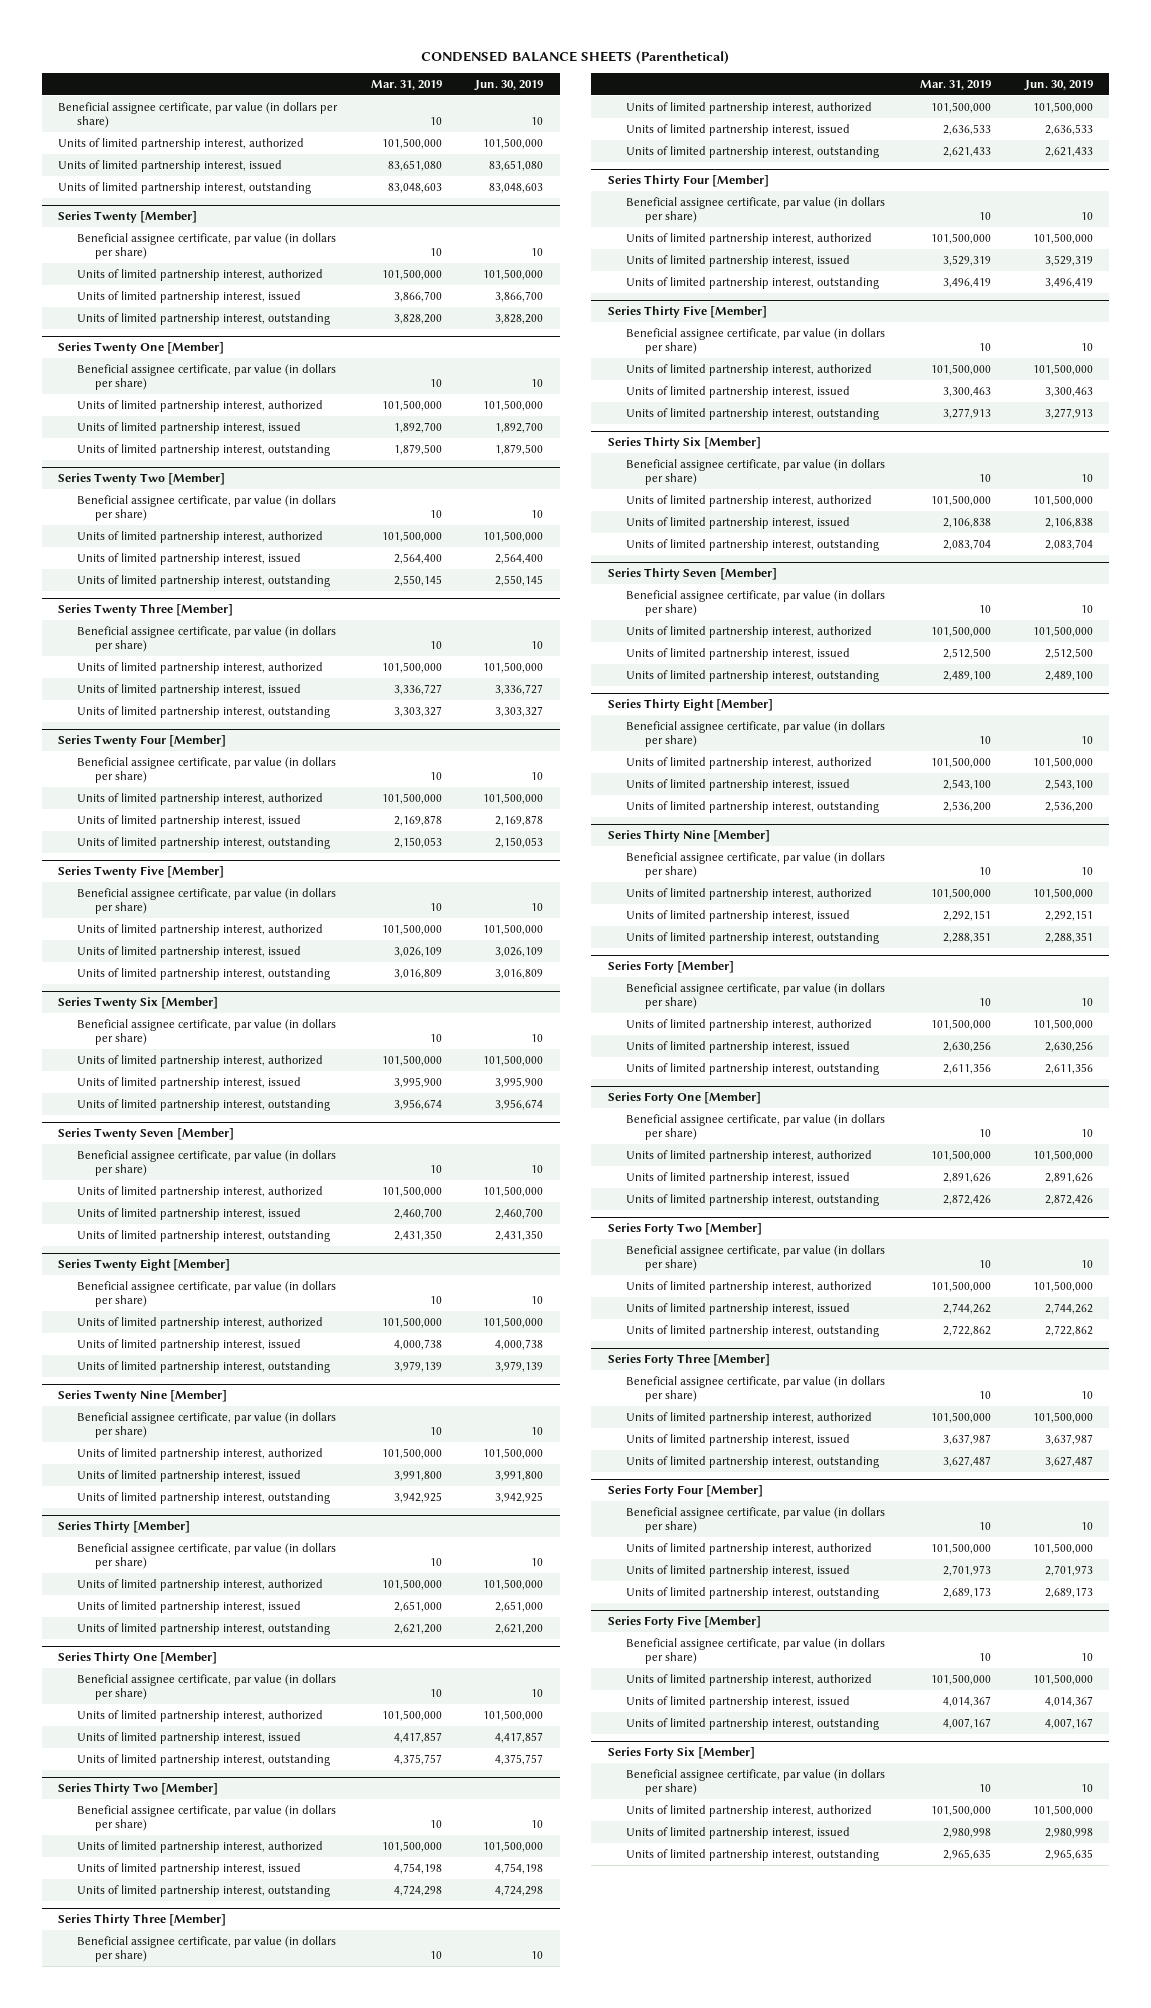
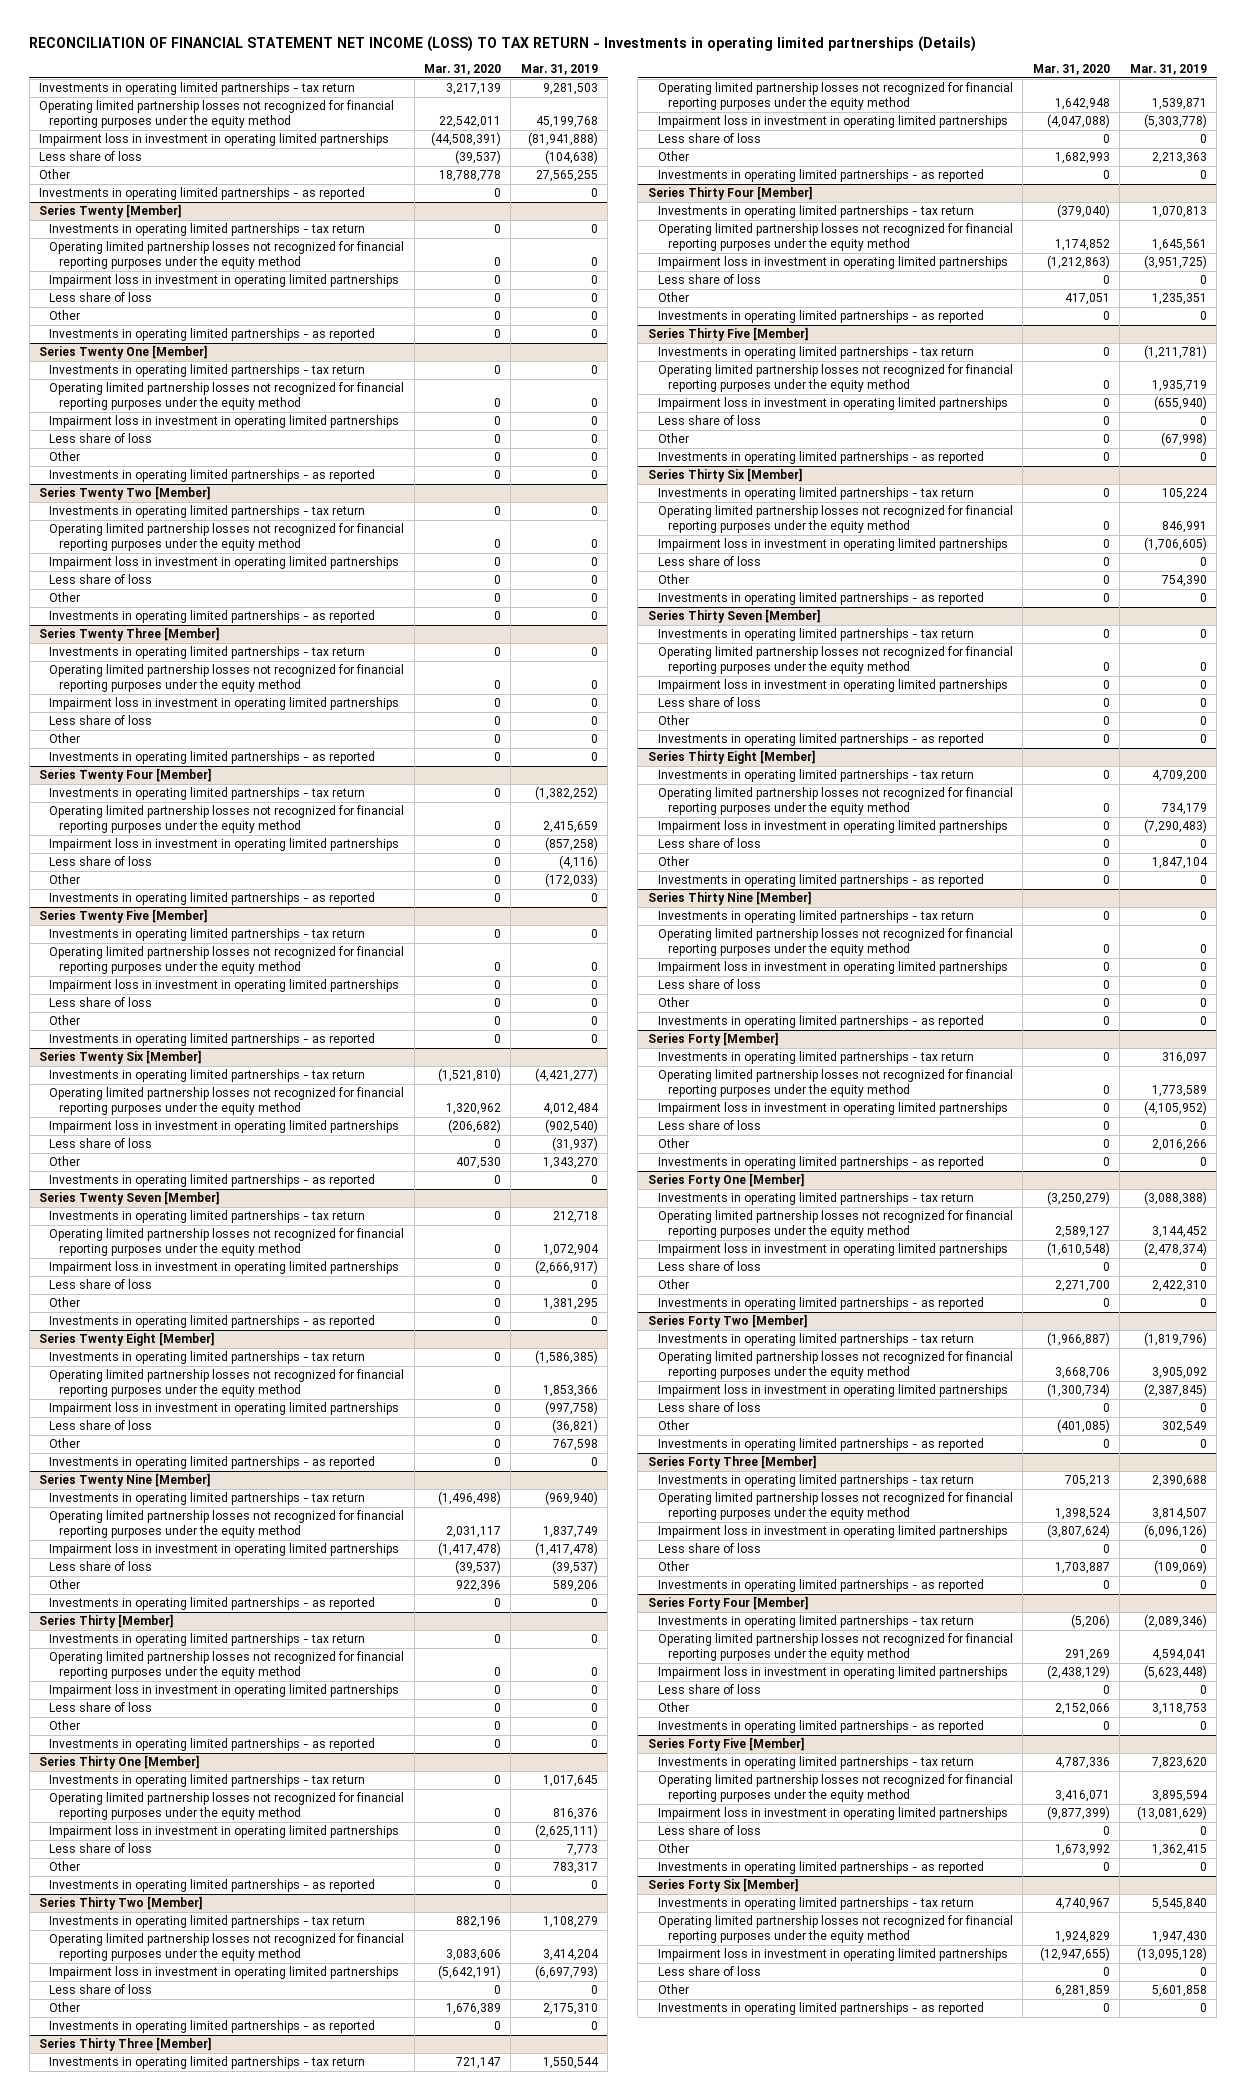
[421,50,730,64] CONDENSED BALANCE SHEETS (Parenthetical) -> [29,35,977,52] RECONCILIATION OF FINANCIAL STATEMENT NET INCOME (LOSS) TO TAX RETURN - Investments in operating limited partnerships (Details)
[474,79,544,91] Jun. 30, 2019 -> none
none -> [424,64,502,76] Mar. 31, 2020
[58,101,339,129] Beneficial assignee certificate, par value (in dollars per share) -> none
[58,137,305,150] Units of limited partnership interest, authorized -> none
[58,159,283,172] Units of limited partnership interest, issued -> none
[58,181,312,194] Units of limited partnership interest, outstanding -> none
none -> [39,82,356,96] Investments in operating limited partnerships - tax return
none -> [39,100,395,129] Operating limited partnership losses not recognized for financial reporting purposes under the equity method
none -> [39,133,390,147] Impairment loss in investment in operating limited partnerships
none -> [39,151,143,162] Less share of loss
none -> [39,169,71,180] Other
none -> [39,187,366,201] Investments in operating limited partnerships - as reported
[76,232,336,260] Beneficial assignee certificate, par value (in dollars per share) -> none
[76,268,323,281] Units of limited partnership interest, authorized -> none
[76,290,301,303] Units of limited partnership interest, issued -> none
[76,312,330,325] Units of limited partnership interest, outstanding -> none
none -> [49,223,366,237] Investments in operating limited partnerships - tax return
none -> [49,241,405,270] Operating limited partnership losses not recognized for financial reporting purposes under the equity method
none -> [49,274,400,288] Impairment loss in investment in operating limited partnerships
none -> [49,292,153,303] Less share of loss
none -> [49,310,81,321] Other
none -> [49,328,376,342] Investments in operating limited partnerships - as reported
[76,363,336,391] Beneficial assignee certificate, par value (in dollars per share) -> none
[76,399,323,412] Units of limited partnership interest, authorized -> none
[76,421,301,434] Units of limited partnership interest, issued -> none
[76,443,330,456] Units of limited partnership interest, outstanding -> none
none -> [49,364,366,378] Investments in operating limited partnerships - tax return
none -> [49,382,405,411] Operating limited partnership losses not recognized for financial reporting purposes under the equity method
none -> [49,415,400,429] Impairment loss in investment in operating limited partnerships
none -> [49,433,153,444] Less share of loss
none -> [49,451,81,462] Other
none -> [49,469,376,483] Investments in operating limited partnerships - as reported
[76,494,336,522] Beneficial assignee certificate, par value (in dollars per share) -> none
[76,530,323,543] Units of limited partnership interest, authorized -> none
[76,552,301,565] Units of limited partnership interest, issued -> none
[76,574,330,587] Units of limited partnership interest, outstanding -> none
none -> [49,505,366,519] Investments in operating limited partnerships - tax return
none -> [49,523,405,552] Operating limited partnership losses not recognized for financial reporting purposes under the equity method
none -> [49,556,400,570] Impairment loss in investment in operating limited partnerships
none -> [49,574,153,585] Less share of loss
none -> [49,592,81,603] Other
none -> [49,610,376,624] Investments in operating limited partnerships - as reported
[76,625,336,653] Beneficial assignee certificate, par value (in dollars per share) -> none
[76,661,323,674] Units of limited partnership interest, authorized -> none
[76,683,301,696] Units of limited partnership interest, issued -> none
[76,705,330,718] Units of limited partnership interest, outstanding -> none
none -> [49,646,366,660] Investments in operating limited partnerships - tax return
none -> [49,664,405,693] Operating limited partnership losses not recognized for financial reporting purposes under the equity method
none -> [49,697,400,711] Impairment loss in investment in operating limited partnerships
none -> [49,715,153,726] Less share of loss
none -> [49,733,81,744] Other
none -> [49,751,376,765] Investments in operating limited partnerships - as reported
[76,756,336,784] Beneficial assignee certificate, par value (in dollars per share) -> none
[76,792,323,805] Units of limited partnership interest, authorized -> none
[76,814,301,827] Units of limited partnership interest, issued -> none
[76,836,330,849] Units of limited partnership interest, outstanding -> none
none -> [49,787,366,801] Investments in operating limited partnerships - tax return
none -> [49,805,405,834] Operating limited partnership losses not recognized for financial reporting purposes under the equity method
none -> [49,838,400,852] Impairment loss in investment in operating limited partnerships
none -> [49,856,153,867] Less share of loss
none -> [49,874,81,885] Other
none -> [49,892,376,906] Investments in operating limited partnerships - as reported
[76,887,336,915] Beneficial assignee certificate, par value (in dollars per share) -> none
[76,923,323,936] Units of limited partnership interest, authorized -> none
[76,945,301,958] Units of limited partnership interest, issued -> none
[76,967,330,980] Units of limited partnership interest, outstanding -> none
none -> [49,928,366,942] Investments in operating limited partnerships - tax return
none -> [49,946,405,975] Operating limited partnership losses not recognized for financial reporting purposes under the equity method
none -> [49,979,400,993] Impairment loss in investment in operating limited partnerships
none -> [49,997,153,1008] Less share of loss
none -> [49,1015,81,1026] Other
none -> [49,1033,376,1047] Investments in operating limited partnerships - as reported
[76,1018,336,1046] Beneficial assignee certificate, par value (in dollars per share) -> none
[76,1054,323,1067] Units of limited partnership interest, authorized -> none
[76,1076,301,1089] Units of limited partnership interest, issued -> none
[76,1098,330,1111] Units of limited partnership interest, outstanding -> none
none -> [49,1069,366,1083] Investments in operating limited partnerships - tax return
none -> [49,1087,405,1116] Operating limited partnership losses not recognized for financial reporting purposes under the equity method
none -> [49,1120,400,1134] Impairment loss in investment in operating limited partnerships
none -> [49,1138,153,1149] Less share of loss
none -> [49,1156,81,1167] Other
none -> [49,1174,376,1188] Investments in operating limited partnerships - as reported
[76,1149,336,1177] Beneficial assignee certificate, par value (in dollars per share) -> none
[76,1185,323,1198] Units of limited partnership interest, authorized -> none
[76,1207,301,1220] Units of limited partnership interest, issued -> none
[76,1229,330,1242] Units of limited partnership interest, outstanding -> none
none -> [49,1210,366,1224] Investments in operating limited partnerships - tax return
none -> [49,1228,405,1257] Operating limited partnership losses not recognized for financial reporting purposes under the equity method
none -> [49,1261,400,1275] Impairment loss in investment in operating limited partnerships
none -> [49,1279,153,1290] Less share of loss
none -> [49,1297,81,1308] Other
none -> [49,1315,376,1329] Investments in operating limited partnerships - as reported
[76,1280,336,1308] Beneficial assignee certificate, par value (in dollars per share) -> none
[76,1316,323,1329] Units of limited partnership interest, authorized -> none
[76,1338,301,1351] Units of limited partnership interest, issued -> none
[76,1360,330,1373] Units of limited partnership interest, outstanding -> none
none -> [49,1351,366,1365] Investments in operating limited partnerships - tax return
none -> [49,1369,405,1398] Operating limited partnership losses not recognized for financial reporting purposes under the equity method
none -> [49,1402,400,1416] Impairment loss in investment in operating limited partnerships
none -> [49,1420,153,1431] Less share of loss
none -> [49,1438,81,1449] Other
none -> [49,1456,376,1470] Investments in operating limited partnerships - as reported
[76,1411,336,1439] Beneficial assignee certificate, par value (in dollars per share) -> none
[76,1447,323,1460] Units of limited partnership interest, authorized -> none
[76,1469,301,1482] Units of limited partnership interest, issued -> none
[76,1491,330,1504] Units of limited partnership interest, outstanding -> none
none -> [49,1492,366,1506] Investments in operating limited partnerships - tax return
none -> [49,1510,405,1539] Operating limited partnership losses not recognized for financial reporting purposes under the equity method
none -> [49,1543,400,1557] Impairment loss in investment in operating limited partnerships
none -> [49,1561,153,1572] Less share of loss
none -> [49,1579,81,1590] Other
none -> [49,1597,376,1611] Investments in operating limited partnerships - as reported
[76,1542,336,1570] Beneficial assignee certificate, par value (in dollars per share) -> none
[76,1578,323,1591] Units of limited partnership interest, authorized -> none
[76,1600,301,1613] Units of limited partnership interest, issued -> none
[76,1622,330,1635] Units of limited partnership interest, outstanding -> none
none -> [49,1633,366,1647] Investments in operating limited partnerships - tax return
none -> [49,1651,405,1680] Operating limited partnership losses not recognized for financial reporting purposes under the equity method
none -> [49,1684,400,1698] Impairment loss in investment in operating limited partnerships
none -> [49,1702,153,1713] Less share of loss
none -> [49,1720,81,1731] Other
none -> [49,1738,376,1752] Investments in operating limited partnerships - as reported
[76,1673,336,1701] Beneficial assignee certificate, par value (in dollars per share) -> none
[76,1709,323,1722] Units of limited partnership interest, authorized -> none
[76,1731,301,1744] Units of limited partnership interest, issued -> none
[76,1753,330,1766] Units of limited partnership interest, outstanding -> none
none -> [49,1774,366,1788] Investments in operating limited partnerships - tax return
none -> [49,1792,405,1821] Operating limited partnership losses not recognized for financial reporting purposes under the equity method
none -> [49,1825,400,1839] Impairment loss in investment in operating limited partnerships
none -> [49,1843,153,1854] Less share of loss
none -> [49,1861,81,1872] Other
none -> [49,1879,376,1893] Investments in operating limited partnerships - as reported
[76,1804,336,1832] Beneficial assignee certificate, par value (in dollars per share) -> none
[76,1840,323,1853] Units of limited partnership interest, authorized -> none
[76,1862,301,1875] Units of limited partnership interest, issued -> none
[76,1884,330,1897] Units of limited partnership interest, outstanding -> none
none -> [49,1915,366,1929] Investments in operating limited partnerships - tax return
none -> [49,1933,405,1962] Operating limited partnership losses not recognized for financial reporting purposes under the equity method
none -> [49,1966,400,1980] Impairment loss in investment in operating limited partnerships
none -> [49,1984,153,1995] Less share of loss
none -> [49,2002,81,2013] Other
none -> [49,2020,376,2034] Investments in operating limited partnerships - as reported
[76,1935,336,1963] Beneficial assignee certificate, par value (in dollars per share) -> none
[626,101,873,114] Units of limited partnership interest, authorized -> none
[626,123,851,136] Units of limited partnership interest, issued -> none
[626,145,880,158] Units of limited partnership interest, outstanding -> none
none -> [49,2056,366,2070] Investments in operating limited partnerships - tax return
none -> [657,82,1013,111] Operating limited partnership losses not recognized for financial reporting purposes under the equity method
none -> [657,115,1008,129] Impairment loss in investment in operating limited partnerships
none -> [657,133,761,144] Less share of loss
none -> [657,151,689,162] Other
none -> [657,169,984,183] Investments in operating limited partnerships - as reported
[626,196,886,224] Beneficial assignee certificate, par value (in dollars per share) -> none
[626,232,873,245] Units of limited partnership interest, authorized -> none
[626,254,851,267] Units of limited partnership interest, issued -> none
[626,276,880,289] Units of limited partnership interest, outstanding -> none
none -> [657,205,974,219] Investments in operating limited partnerships - tax return
none -> [657,223,1013,252] Operating limited partnership losses not recognized for financial reporting purposes under the equity method
none -> [657,256,1008,270] Impairment loss in investment in operating limited partnerships
none -> [657,274,761,285] Less share of loss
none -> [657,292,689,303] Other
none -> [657,310,984,324] Investments in operating limited partnerships - as reported
[626,327,886,355] Beneficial assignee certificate, par value (in dollars per share) -> none
[626,363,873,376] Units of limited partnership interest, authorized -> none
[626,385,851,398] Units of limited partnership interest, issued -> none
[626,407,880,420] Units of limited partnership interest, outstanding -> none
none -> [657,346,974,360] Investments in operating limited partnerships - tax return
none -> [657,364,1013,393] Operating limited partnership losses not recognized for financial reporting purposes under the equity method
none -> [657,397,1008,411] Impairment loss in investment in operating limited partnerships
none -> [657,415,761,426] Less share of loss
none -> [657,433,689,444] Other
none -> [657,451,984,465] Investments in operating limited partnerships - as reported
[626,458,886,486] Beneficial assignee certificate, par value (in dollars per share) -> none
[626,494,873,507] Units of limited partnership interest, authorized -> none
[626,516,851,529] Units of limited partnership interest, issued -> none
[626,538,880,551] Units of limited partnership interest, outstanding -> none
none -> [657,487,974,501] Investments in operating limited partnerships - tax return
none -> [657,505,1013,534] Operating limited partnership losses not recognized for financial reporting purposes under the equity method
none -> [657,538,1008,552] Impairment loss in investment in operating limited partnerships
none -> [657,556,761,567] Less share of loss
none -> [657,574,689,585] Other
none -> [657,592,984,606] Investments in operating limited partnerships - as reported
[626,589,886,617] Beneficial assignee certificate, par value (in dollars per share) -> none
[626,625,873,638] Units of limited partnership interest, authorized -> none
[626,647,851,660] Units of limited partnership interest, issued -> none
[626,669,880,682] Units of limited partnership interest, outstanding -> none
none -> [657,628,974,642] Investments in operating limited partnerships - tax return
none -> [657,646,1013,675] Operating limited partnership losses not recognized for financial reporting purposes under the equity method
none -> [657,679,1008,693] Impairment loss in investment in operating limited partnerships
none -> [657,697,761,708] Less share of loss
none -> [657,715,689,726] Other
none -> [657,733,984,747] Investments in operating limited partnerships - as reported
[626,720,886,748] Beneficial assignee certificate, par value (in dollars per share) -> none
[626,756,873,769] Units of limited partnership interest, authorized -> none
[626,778,851,791] Units of limited partnership interest, issued -> none
[626,800,880,813] Units of limited partnership interest, outstanding -> none
none -> [657,769,974,783] Investments in operating limited partnerships - tax return
none -> [657,787,1013,816] Operating limited partnership losses not recognized for financial reporting purposes under the equity method
none -> [657,820,1008,834] Impairment loss in investment in operating limited partnerships
none -> [657,838,761,849] Less share of loss
none -> [657,856,689,867] Other
none -> [657,874,984,888] Investments in operating limited partnerships - as reported
[626,851,886,879] Beneficial assignee certificate, par value (in dollars per share) -> none
[626,887,873,900] Units of limited partnership interest, authorized -> none
[626,909,851,922] Units of limited partnership interest, issued -> none
[626,931,880,944] Units of limited partnership interest, outstanding -> none
none -> [657,910,974,924] Investments in operating limited partnerships - tax return
none -> [657,928,1013,957] Operating limited partnership losses not recognized for financial reporting purposes under the equity method
none -> [657,961,1008,975] Impairment loss in investment in operating limited partnerships
none -> [657,979,761,990] Less share of loss
none -> [657,997,689,1008] Other
none -> [657,1015,984,1029] Investments in operating limited partnerships - as reported
[626,982,886,1010] Beneficial assignee certificate, par value (in dollars per share) -> none
[626,1018,873,1031] Units of limited partnership interest, authorized -> none
[626,1040,851,1053] Units of limited partnership interest, issued -> none
[626,1062,880,1075] Units of limited partnership interest, outstanding -> none
none -> [657,1051,974,1065] Investments in operating limited partnerships - tax return
none -> [657,1069,1013,1098] Operating limited partnership losses not recognized for financial reporting purposes under the equity method
none -> [657,1102,1008,1116] Impairment loss in investment in operating limited partnerships
none -> [657,1120,761,1131] Less share of loss
none -> [657,1138,689,1149] Other
none -> [657,1156,984,1170] Investments in operating limited partnerships - as reported
[626,1113,886,1141] Beneficial assignee certificate, par value (in dollars per share) -> none
[626,1149,873,1162] Units of limited partnership interest, authorized -> none
[626,1171,851,1184] Units of limited partnership interest, issued -> none
[626,1193,880,1206] Units of limited partnership interest, outstanding -> none
none -> [657,1192,974,1206] Investments in operating limited partnerships - tax return
none -> [657,1210,1013,1239] Operating limited partnership losses not recognized for financial reporting purposes under the equity method
none -> [657,1243,1008,1257] Impairment loss in investment in operating limited partnerships
none -> [657,1261,761,1272] Less share of loss
none -> [657,1279,689,1290] Other
none -> [657,1297,984,1311] Investments in operating limited partnerships - as reported
[626,1244,886,1272] Beneficial assignee certificate, par value (in dollars per share) -> none
[626,1280,873,1293] Units of limited partnership interest, authorized -> none
[626,1302,851,1315] Units of limited partnership interest, issued -> none
[626,1324,880,1337] Units of limited partnership interest, outstanding -> none
none -> [657,1333,974,1347] Investments in operating limited partnerships - tax return
none -> [657,1351,1013,1380] Operating limited partnership losses not recognized for financial reporting purposes under the equity method
none -> [657,1384,1008,1398] Impairment loss in investment in operating limited partnerships
none -> [657,1402,761,1413] Less share of loss
none -> [657,1420,689,1431] Other
none -> [657,1438,984,1452] Investments in operating limited partnerships - as reported
[626,1375,886,1403] Beneficial assignee certificate, par value (in dollars per share) -> none
[626,1411,873,1424] Units of limited partnership interest, authorized -> none
[626,1433,851,1446] Units of limited partnership interest, issued -> none
[626,1455,880,1468] Units of limited partnership interest, outstanding -> none
none -> [657,1474,974,1488] Investments in operating limited partnerships - tax return
none -> [657,1492,1013,1521] Operating limited partnership losses not recognized for financial reporting purposes under the equity method
none -> [657,1525,1008,1539] Impairment loss in investment in operating limited partnerships
none -> [657,1543,761,1554] Less share of loss
none -> [657,1561,689,1572] Other
none -> [657,1579,984,1593] Investments in operating limited partnerships - as reported
[626,1506,886,1534] Beneficial assignee certificate, par value (in dollars per share) -> none
[626,1542,873,1555] Units of limited partnership interest, authorized -> none
[626,1564,851,1577] Units of limited partnership interest, issued -> none
[626,1586,880,1599] Units of limited partnership interest, outstanding -> none
none -> [657,1615,974,1629] Investments in operating limited partnerships - tax return
none -> [657,1633,1013,1662] Operating limited partnership losses not recognized for financial reporting purposes under the equity method
none -> [657,1666,1008,1680] Impairment loss in investment in operating limited partnerships
none -> [657,1684,761,1695] Less share of loss
none -> [657,1702,689,1713] Other
none -> [657,1720,984,1734] Investments in operating limited partnerships - as reported
[626,1637,886,1665] Beneficial assignee certificate, par value (in dollars per share) -> none
[626,1673,873,1686] Units of limited partnership interest, authorized -> none
[626,1695,851,1708] Units of limited partnership interest, issued -> none
[626,1717,880,1730] Units of limited partnership interest, outstanding -> none
none -> [657,1756,974,1770] Investments in operating limited partnerships - tax return
none -> [657,1774,1013,1803] Operating limited partnership losses not recognized for financial reporting purposes under the equity method
none -> [657,1807,1008,1821] Impairment loss in investment in operating limited partnerships
none -> [657,1825,761,1836] Less share of loss
none -> [657,1843,689,1854] Other
none -> [657,1861,984,1875] Investments in operating limited partnerships - as reported
[626,1768,886,1796] Beneficial assignee certificate, par value (in dollars per share) -> none
[626,1804,873,1817] Units of limited partnership interest, authorized -> none
[626,1826,851,1839] Units of limited partnership interest, issued -> none
[626,1848,880,1861] Units of limited partnership interest, outstanding -> none
none -> [657,1897,974,1911] Investments in operating limited partnerships - tax return
none -> [657,1915,1013,1944] Operating limited partnership losses not recognized for financial reporting purposes under the equity method
none -> [657,1948,1008,1962] Impairment loss in investment in operating limited partnerships
none -> [657,1966,761,1977] Less share of loss
none -> [657,1984,689,1995] Other
none -> [657,2002,984,2016] Investments in operating limited partnerships - as reported

